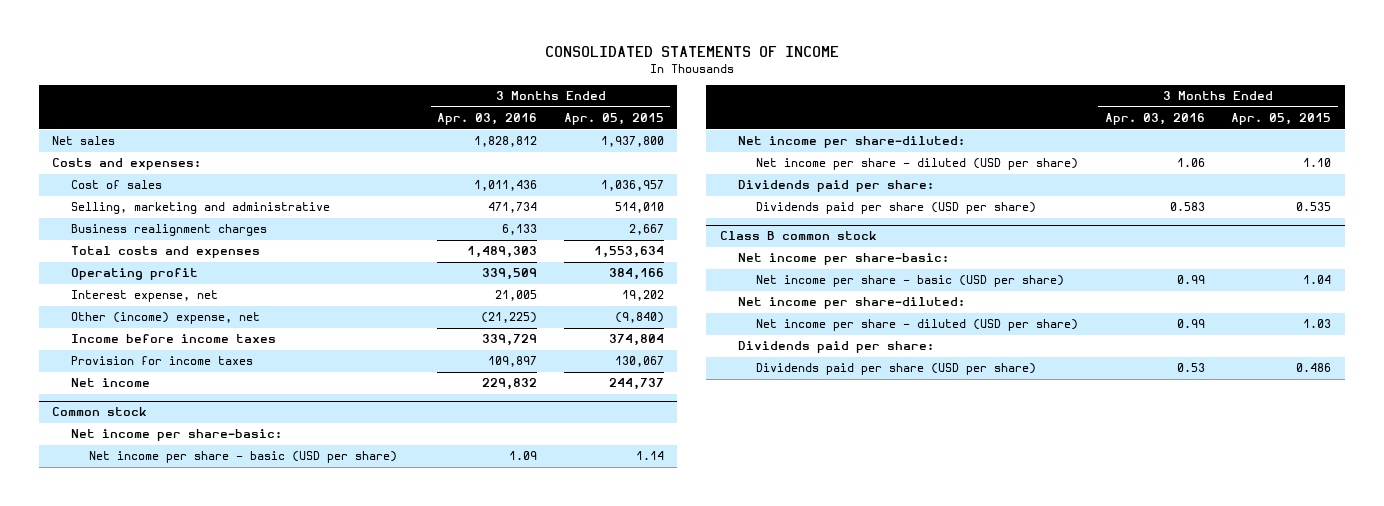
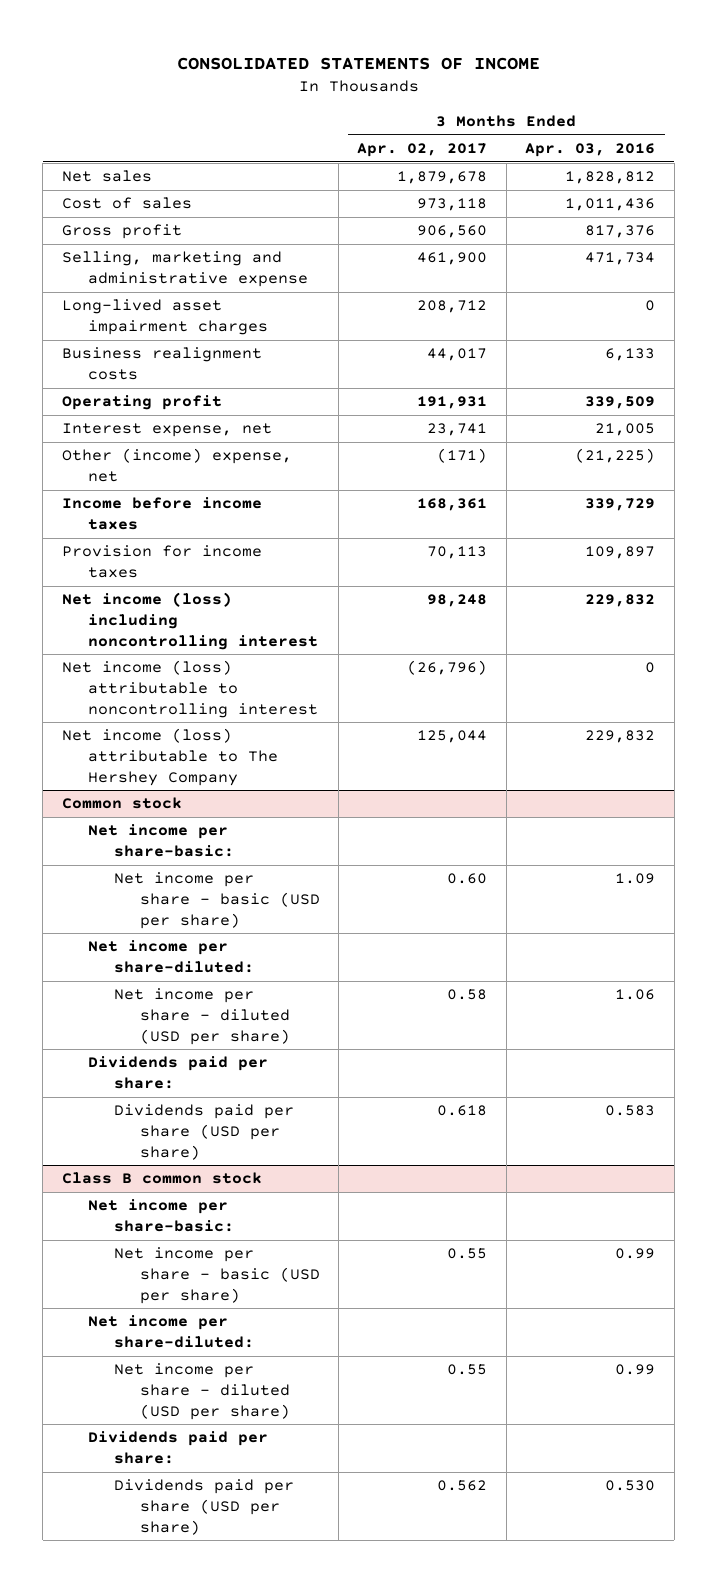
[563,113,664,126] Apr. 05, 2015 -> none
none -> [357,143,488,158] Apr. 02, 2017
[52,158,202,171] Costs and expenses: -> none
[70,246,260,259] Total costs and expenses -> none
none -> [61,224,182,240] Gross profit
[70,202,330,215] Selling, marketing and administrative -> [61,251,308,288] Selling, marketing and administrative expense
none -> [61,299,268,336] Long-lived asset impairment charges
[70,224,267,237] Business realignment charges -> [61,347,262,381] Business realignment costs
none -> [61,592,318,650] Net income (loss) including noncontrolling interest
none -> [61,660,318,718] Net income (loss) attributable to noncontrolling interest
[70,378,150,388] Net income -> [61,728,278,786] Net income (loss) attributable to The Hershey Company
[1176,363,1205,373] 0.53 -> [605,1480,656,1492] 0.530

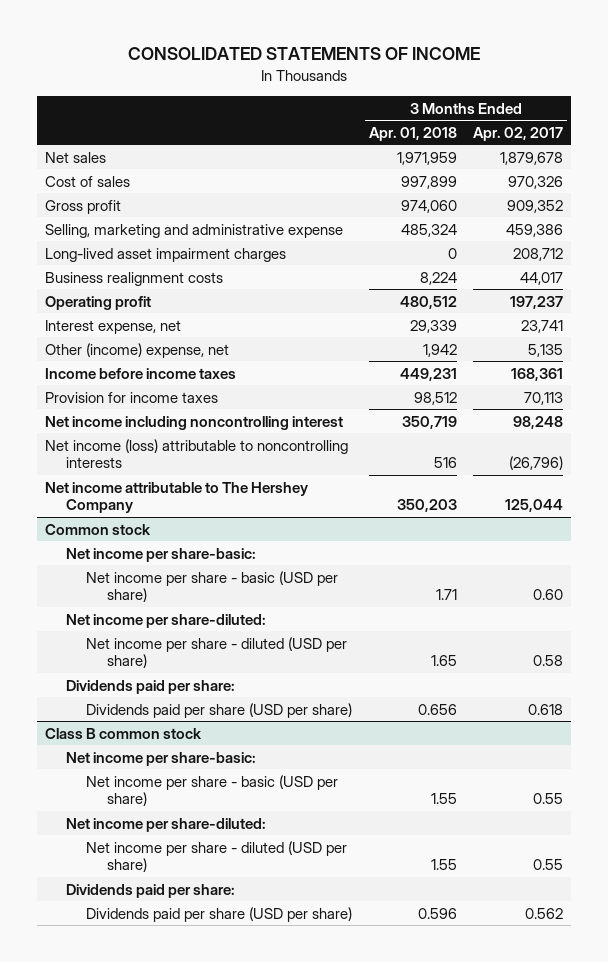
[525,143,656,158] Apr. 03, 2016 -> none
none -> [368,126,457,141] Apr. 01, 2018
[417,198,488,212] 973,118 -> [508,175,564,189] 970,326
[417,225,488,239] 906,560 -> [507,199,564,213] 909,352
[417,252,488,266] 461,900 -> [506,223,564,237] 459,386
[417,396,488,410] 191,931 -> [510,295,564,309] 197,237
[437,448,488,464] (171) -> [528,343,564,357] 5,135
[61,592,318,650] Net income (loss) including noncontrolling interest -> [45,415,344,430] Net income including noncontrolling interest
[61,660,318,718] Net income (loss) attributable to noncontrolling interest -> [45,438,349,469] Net income (loss) attributable to noncontrolling interests
[61,728,278,786] Net income (loss) attributable to The Hershey Company -> [45,481,309,514] Net income attributable to The Hershey Company

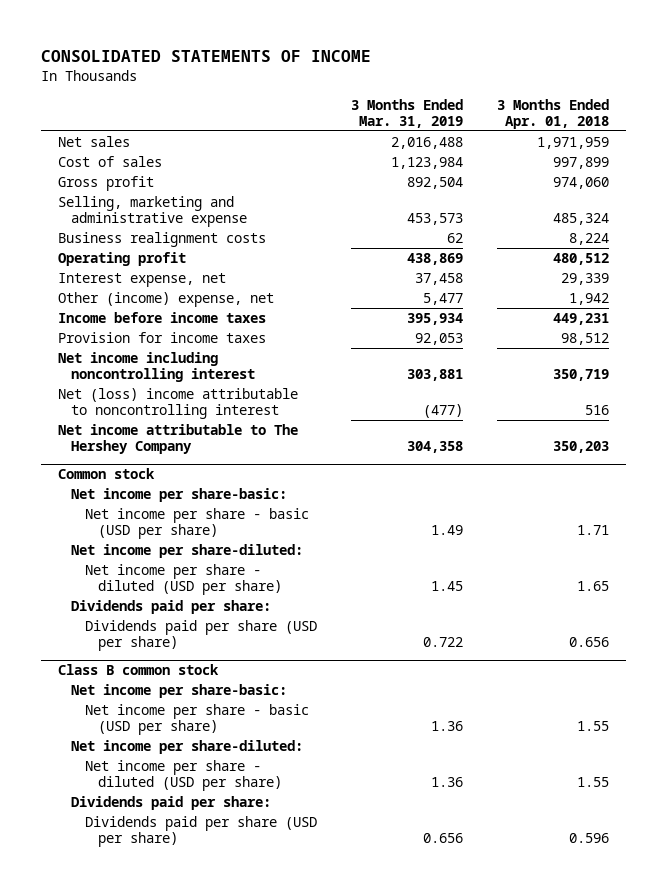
[473,126,564,141] Apr. 02, 2017 -> none
none -> [350,98,463,128] 3 Months Ended Mar. 31, 2019
[45,247,287,262] Long-lived asset impairment charges -> none
[45,438,349,469] Net income (loss) attributable to noncontrolling interests -> [57,387,298,420] Net (loss) income attributable to noncontrolling interest

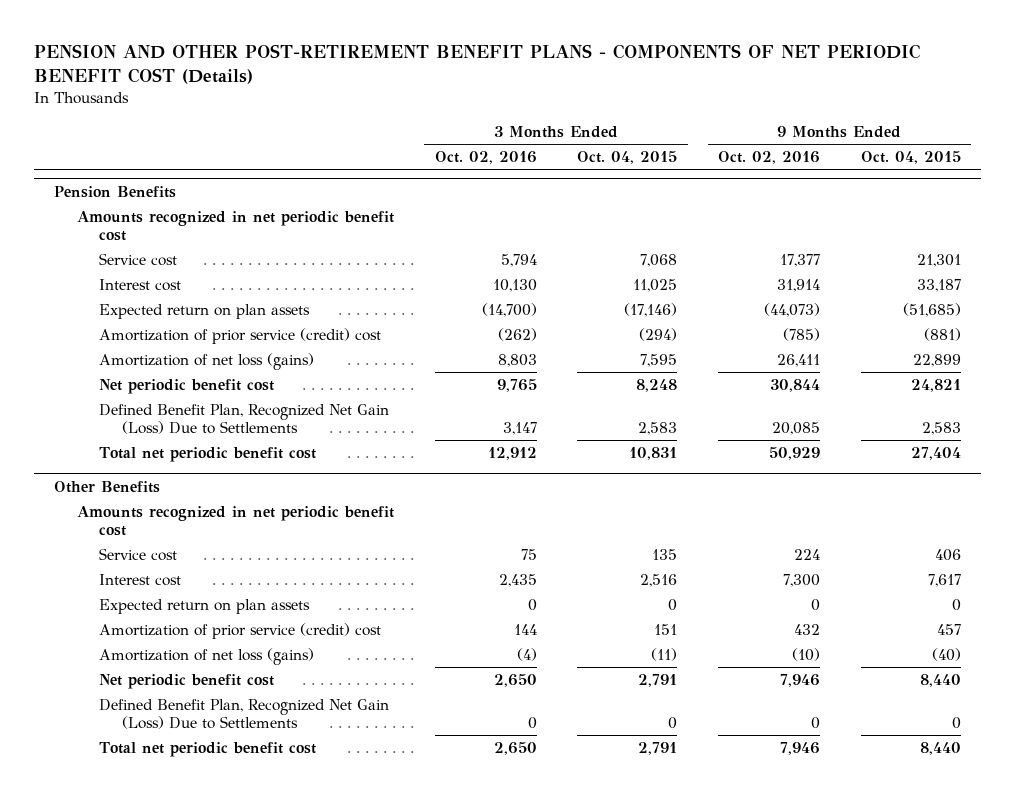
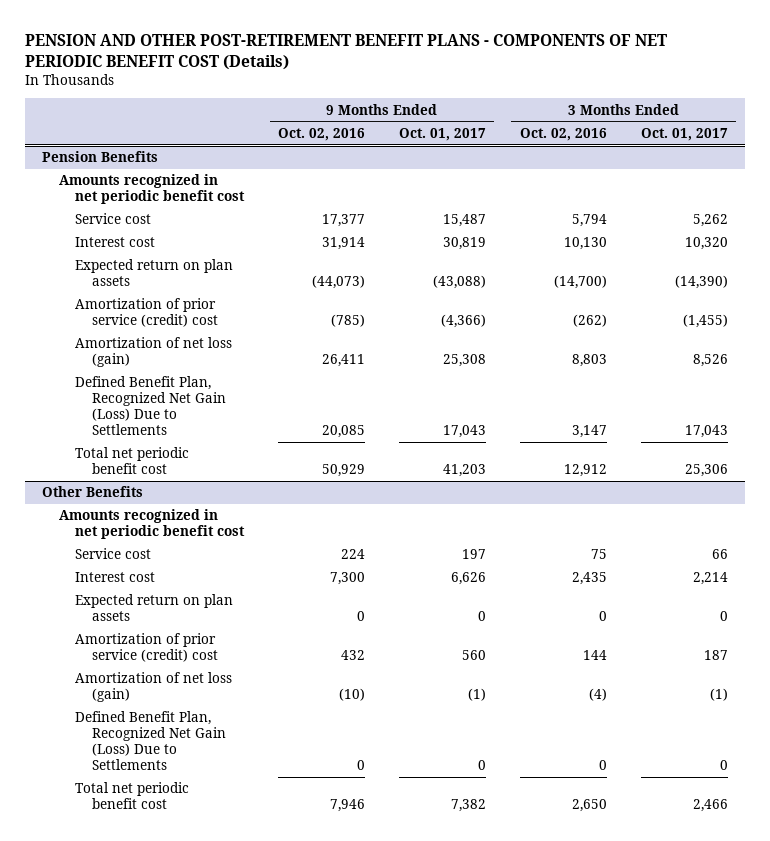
[577,151,678,165] Oct. 04, 2015 -> none
[860,151,961,165] Oct. 04, 2015 -> none
none -> [399,127,487,141] Oct. 01, 2017
none -> [640,127,728,141] Oct. 01, 2017
[99,379,275,395] Net periodic benefit cost -> none
[99,353,315,371] Amortization of net loss (gains) -> [75,337,233,368] Amortization of net loss (gain)
[99,674,275,690] Net periodic benefit cost -> none
[99,648,315,666] Amortization of net loss (gains) -> [75,672,233,703] Amortization of net loss (gain)

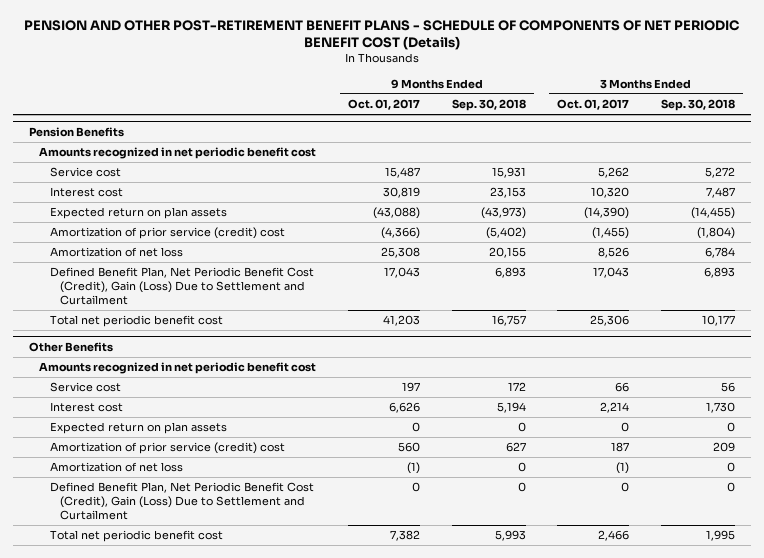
[25,34,668,70] PENSION AND OTHER POST-RETIREMENT BENEFIT PLANS - COMPONENTS OF NET PERIODIC BENEFIT COST (Details) -> [23,20,740,51] PENSION AND OTHER POST-RETIREMENT BENEFIT PLANS - SCHEDULE OF COMPONENTS OF NET PERIODIC BENEFIT COST (Details)
[278,127,366,141] Oct. 02, 2016 -> none
[519,127,607,141] Oct. 02, 2016 -> none
none -> [451,99,526,112] Sep. 30, 2018
none -> [661,99,736,112] Sep. 30, 2018
[75,337,233,368] Amortization of net loss (gain) -> [49,247,183,258] Amortization of net loss
[75,376,227,436] Defined Benefit Plan, Recognized Net Gain (Loss) Due to Settlements -> [49,267,314,305] Defined Benefit Plan, Net Periodic Benefit Cost (Credit), Gain (Loss) Due to Settlement and Curtailment
[75,672,233,703] Amortization of net loss (gain) -> [49,462,183,473] Amortization of net loss
[75,711,227,771] Defined Benefit Plan, Recognized Net Gain (Loss) Due to Settlements -> [49,482,314,520] Defined Benefit Plan, Net Periodic Benefit Cost (Credit), Gain (Loss) Due to Settlement and Curtailment

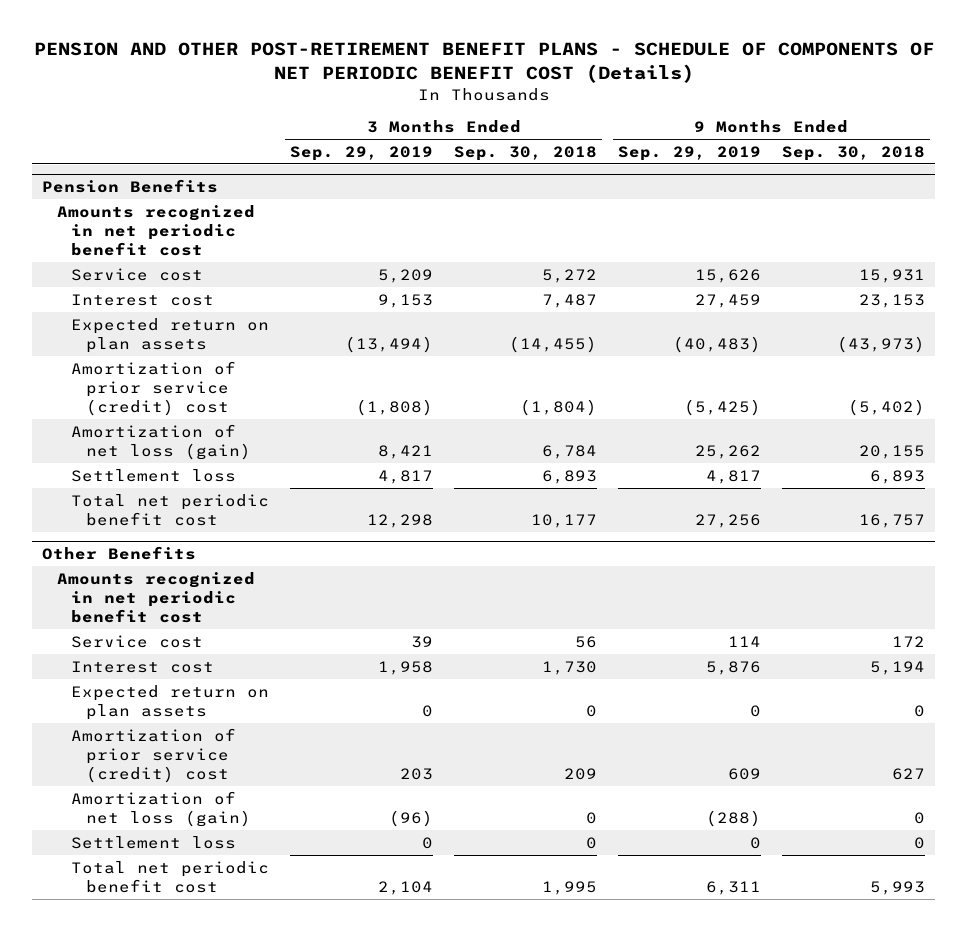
[347,99,420,111] Oct. 01, 2017 -> none
[557,99,630,111] Oct. 01, 2017 -> none
none -> [290,146,434,162] Sep. 29, 2019
none -> [618,146,762,162] Sep. 29, 2019
[49,247,183,258] Amortization of net loss -> [71,423,251,460] Amortization of net loss (gain)
[49,267,314,305] Defined Benefit Plan, Net Periodic Benefit Cost (Credit), Gain (Loss) Due to Settlement and Curtailment -> [71,468,237,482] Settlement loss
[49,482,314,520] Defined Benefit Plan, Net Periodic Benefit Cost (Credit), Gain (Loss) Due to Settlement and Curtailment -> none
[49,462,183,473] Amortization of net loss -> [71,790,251,827] Amortization of net loss (gain)
none -> [71,835,237,849] Settlement loss

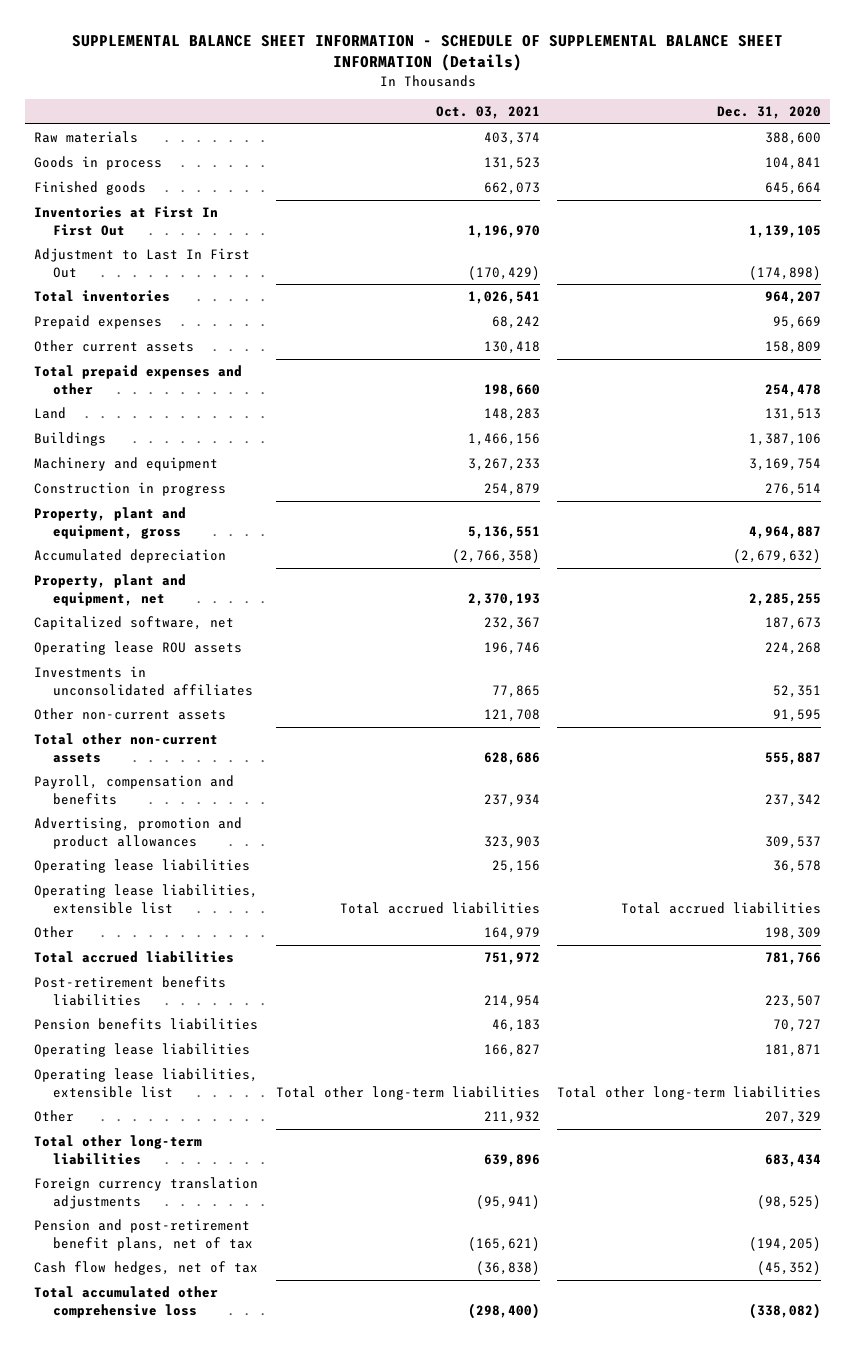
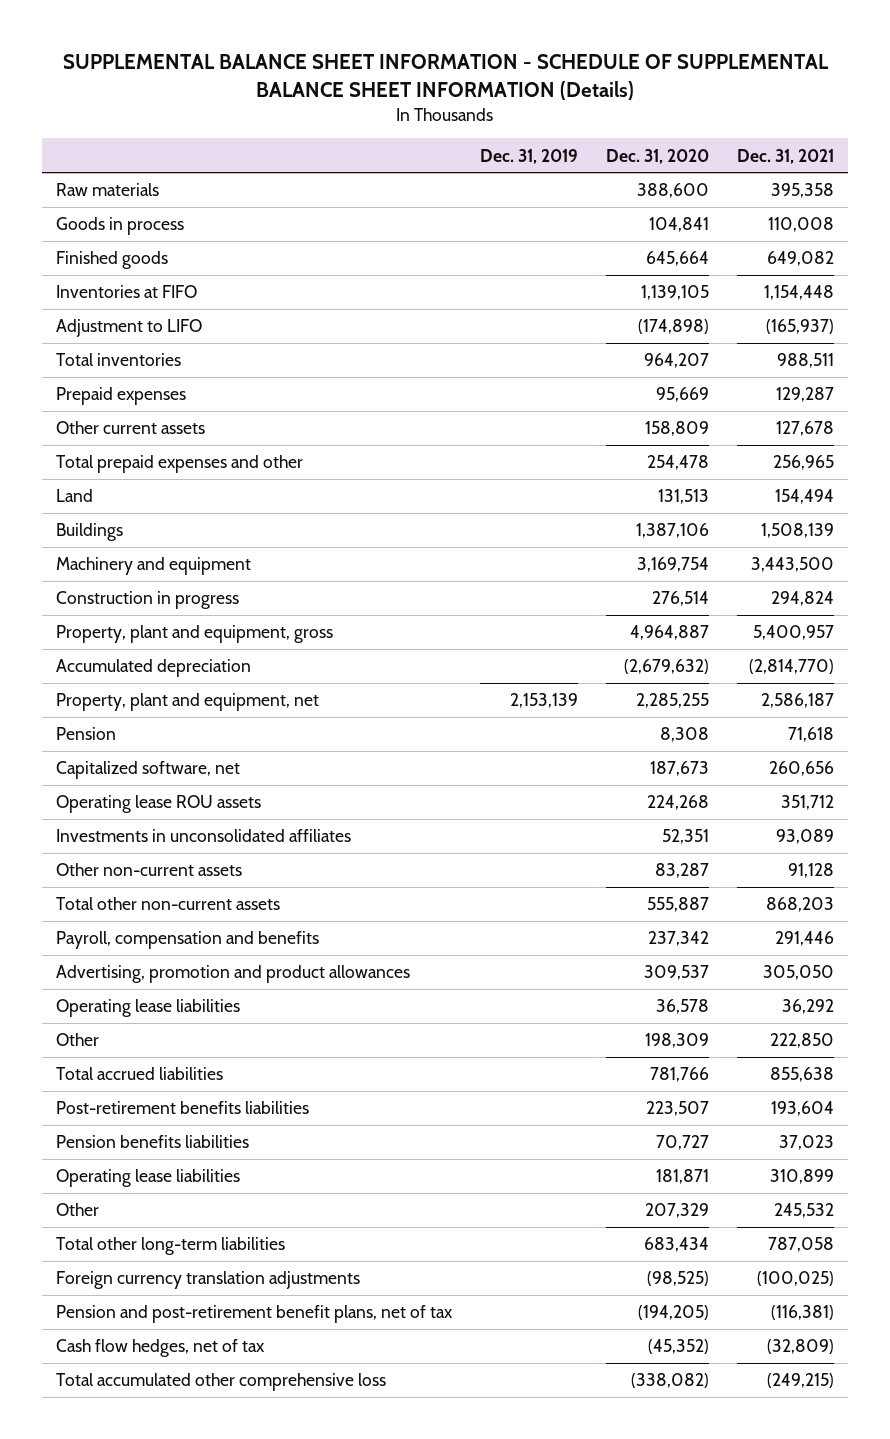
[435,106,540,120] Oct. 03, 2021 -> none
none -> [479,148,578,164] Dec. 31, 2019
none -> [737,148,835,164] Dec. 31, 2021
[34,206,219,236] Inventories at First In First Out -> [55,285,197,299] Inventories at FIFO
[34,248,251,278] Adjustment to Last In First Out -> [55,319,202,338] Adjustment to LIFO
none -> [55,727,116,741] Pension
[773,709,822,723] 91,595 -> [655,863,710,879] 83,287
[34,884,259,914] Operating lease liabilities, extensible list -> none
[34,1068,259,1098] Operating lease liabilities, extensible list -> none

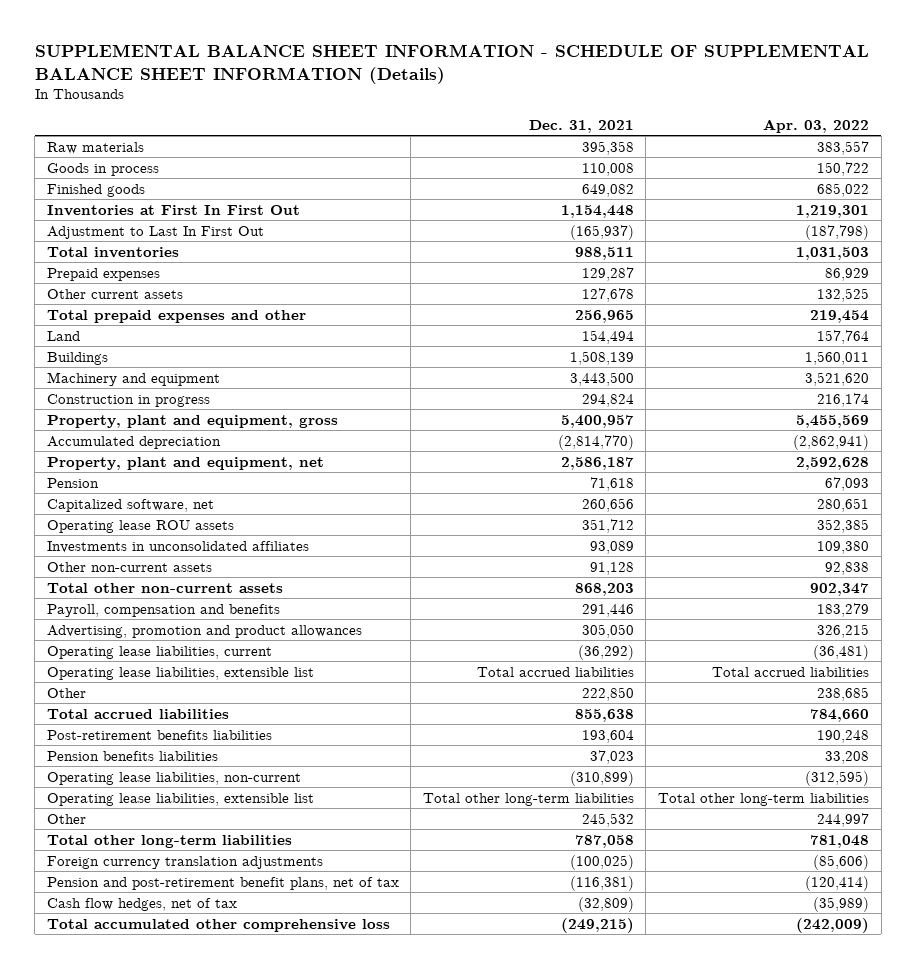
[479,148,578,164] Dec. 31, 2019 -> none
[606,148,710,164] Dec. 31, 2020 -> none
none -> [762,118,869,133] Apr. 03, 2022
[55,285,197,299] Inventories at FIFO -> [46,204,300,216] Inventories at First In First Out
[55,319,202,338] Adjustment to LIFO -> [46,225,264,239] Adjustment to Last In First Out
[55,999,240,1018] Operating lease liabilities -> [46,645,272,659] Operating lease liabilities, current
[782,999,835,1015] 36,292 -> [577,644,634,660] (36,292)
none -> [46,666,314,680] Operating lease liabilities, extensible list
[55,1169,240,1188] Operating lease liabilities -> [46,771,301,785] Operating lease liabilities, non-current
[770,1169,835,1185] 310,899 -> [569,770,634,786] (310,899)
none -> [46,792,314,806] Operating lease liabilities, extensible list

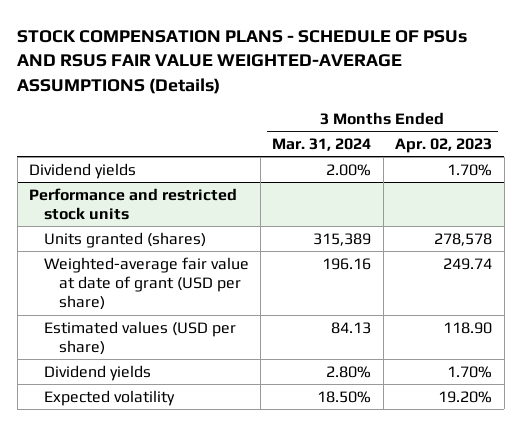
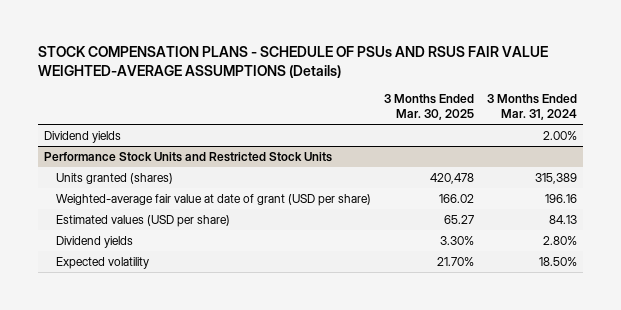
[395,138,493,154] Apr. 02, 2023 -> none
none -> [384,93,475,121] 3 Months Ended Mar. 30, 2025
[28,187,237,220] Performance and restricted stock units -> [44,151,333,162] Performance Stock Units and Restricted Stock Units

